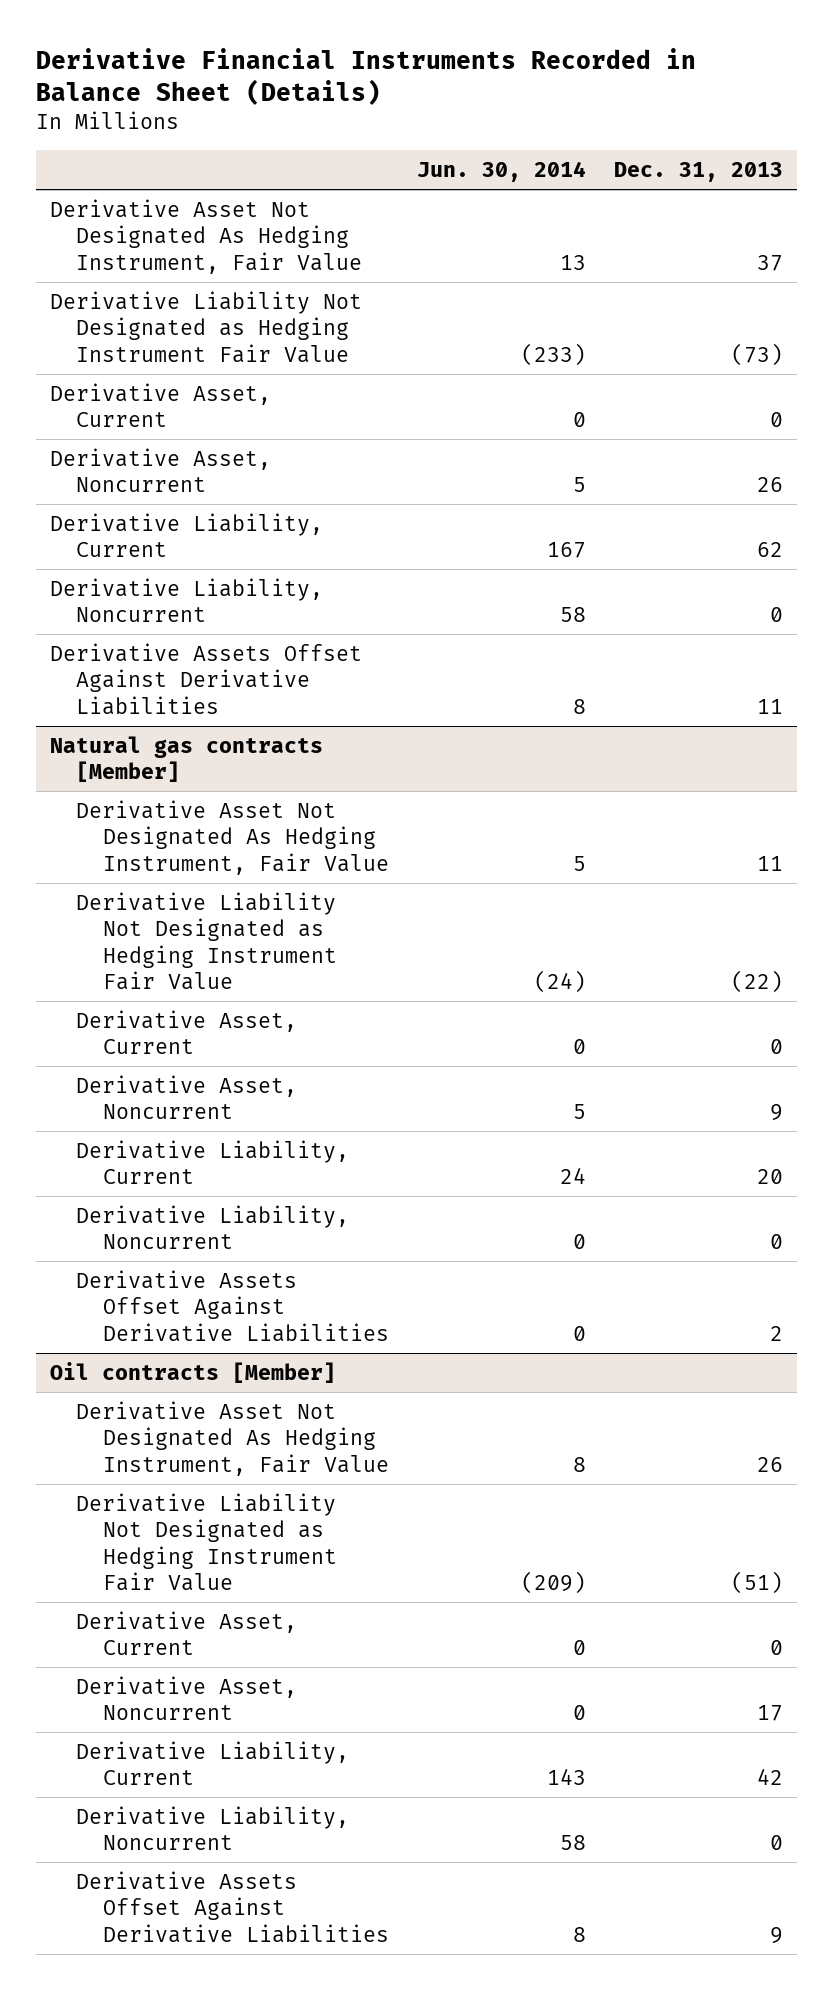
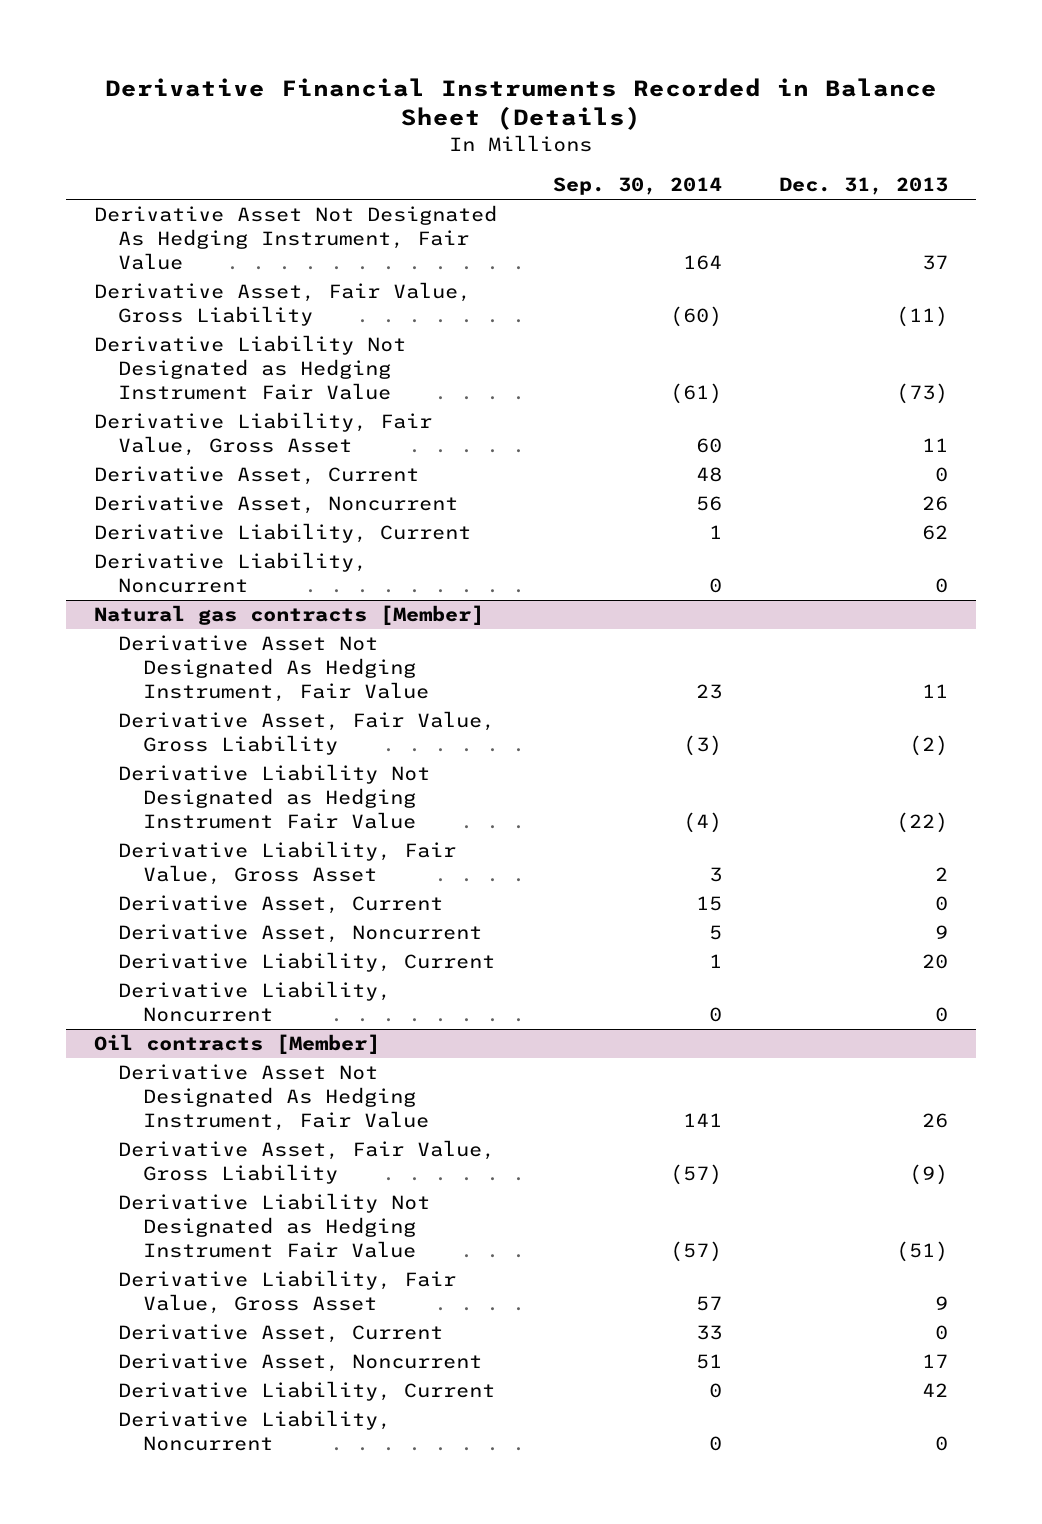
[416,160,586,182] Jun. 30, 2014 -> none
none -> [553,177,723,196] Sep. 30, 2014
none -> [94,282,472,326] Derivative Asset, Fair Value, Gross Liability
none -> [94,412,433,456] Derivative Liability, Fair Value, Gross Asset
[50,642,363,715] Derivative Assets Offset Against Derivative Liabilities -> none
none -> [118,711,496,755] Derivative Asset, Fair Value, Gross Liability
none -> [118,841,457,885] Derivative Liability, Fair Value, Gross Asset
[76,1269,389,1342] Derivative Assets Offset Against Derivative Liabilities -> none
none -> [118,1140,496,1184] Derivative Asset, Fair Value, Gross Liability
none -> [118,1270,457,1314] Derivative Liability, Fair Value, Gross Asset
[76,1870,389,1943] Derivative Assets Offset Against Derivative Liabilities -> none

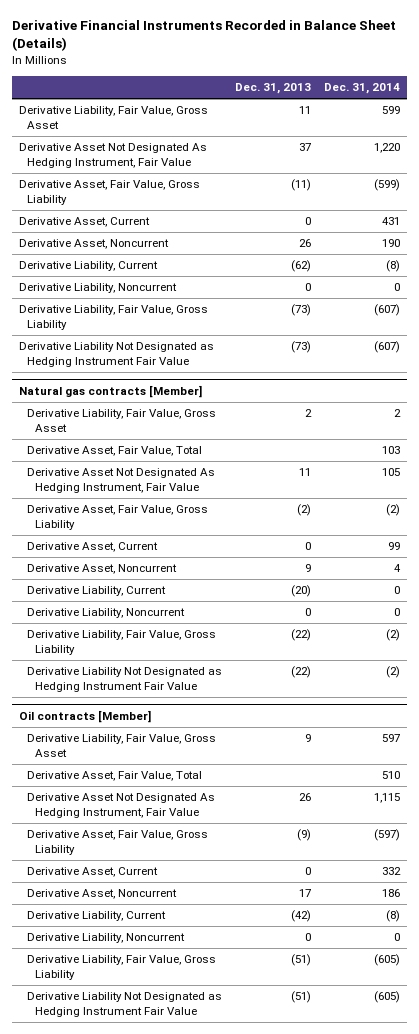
[553,177,723,196] Sep. 30, 2014 -> none
none -> [324,83,401,95] Dec. 31, 2014
[94,412,433,456] Derivative Liability, Fair Value, Gross Asset -> [18,106,208,130] Derivative Liability, Fair Value, Gross Asset
[921,525,948,541] 62 -> [291,260,312,273] (62)
none -> [18,305,208,331] Derivative Liability, Fair Value, Gross Liability
[94,335,407,400] Derivative Liability Not Designated as Hedging Instrument Fair Value -> [18,342,214,368] Derivative Liability Not Designated as Hedging Instrument Fair Value
[118,841,457,885] Derivative Liability, Fair Value, Gross Asset -> [27,409,217,433] Derivative Liability, Fair Value, Gross Asset
none -> [27,446,203,457] Derivative Asset, Fair Value, Total
[921,954,948,970] 20 -> [291,585,312,598] (20)
none -> [27,630,217,656] Derivative Liability, Fair Value, Gross Liability
[118,764,431,829] Derivative Liability Not Designated as Hedging Instrument Fair Value -> [27,667,223,693] Derivative Liability Not Designated as Hedging Instrument Fair Value
[118,1270,457,1314] Derivative Liability, Fair Value, Gross Asset -> [27,734,217,758] Derivative Liability, Fair Value, Gross Asset
none -> [27,771,203,782] Derivative Asset, Fair Value, Total
[921,1383,948,1398] 42 -> [291,910,312,923] (42)
none -> [27,955,217,981] Derivative Liability, Fair Value, Gross Liability
[118,1193,431,1258] Derivative Liability Not Designated as Hedging Instrument Fair Value -> [27,992,223,1018] Derivative Liability Not Designated as Hedging Instrument Fair Value

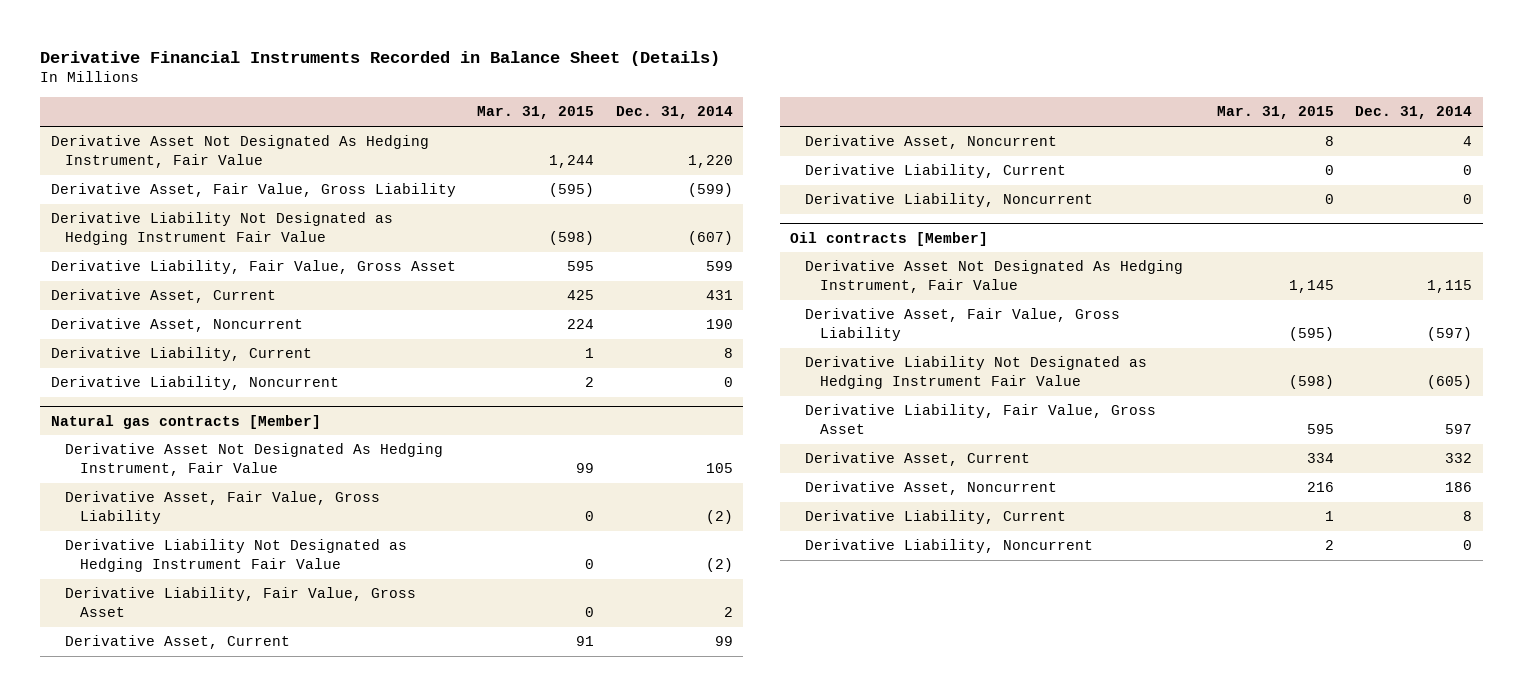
[235,83,312,95] Dec. 31, 2013 -> none
none -> [477,106,595,120] Mar. 31, 2015
[18,342,214,368] Derivative Liability Not Designated as Hedging Instrument Fair Value -> [50,212,393,245] Derivative Liability Not Designated as Hedging Instrument Fair Value
[18,106,208,130] Derivative Liability, Fair Value, Gross Asset -> [50,260,456,275] Derivative Liability, Fair Value, Gross Asset
[386,260,401,273] (8) -> [723,348,733,359] 8
[18,305,208,331] Derivative Liability, Fair Value, Gross Liability -> none
[27,446,203,457] Derivative Asset, Fair Value, Total -> none
[27,667,223,693] Derivative Liability Not Designated as Hedging Instrument Fair Value -> [65,539,408,572] Derivative Liability Not Designated as Hedging Instrument Fair Value
[27,409,217,433] Derivative Liability, Fair Value, Gross Asset -> [65,587,417,617] Derivative Liability, Fair Value, Gross Asset
[27,630,217,656] Derivative Liability, Fair Value, Gross Liability -> none
[27,771,203,782] Derivative Asset, Fair Value, Total -> none
[27,992,223,1018] Derivative Liability Not Designated as Hedging Instrument Fair Value -> [805,356,1148,389] Derivative Liability Not Designated as Hedging Instrument Fair Value
[27,734,217,758] Derivative Liability, Fair Value, Gross Asset -> [805,404,1157,434] Derivative Liability, Fair Value, Gross Asset
[386,910,401,923] (8) -> [1463,511,1473,522] 8
[27,955,217,981] Derivative Liability, Fair Value, Gross Liability -> none

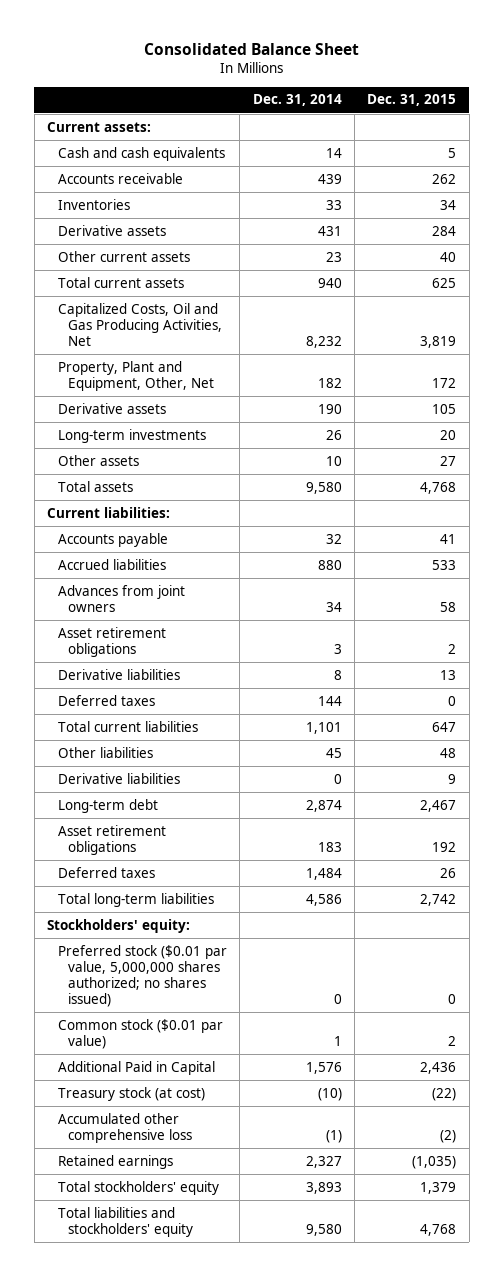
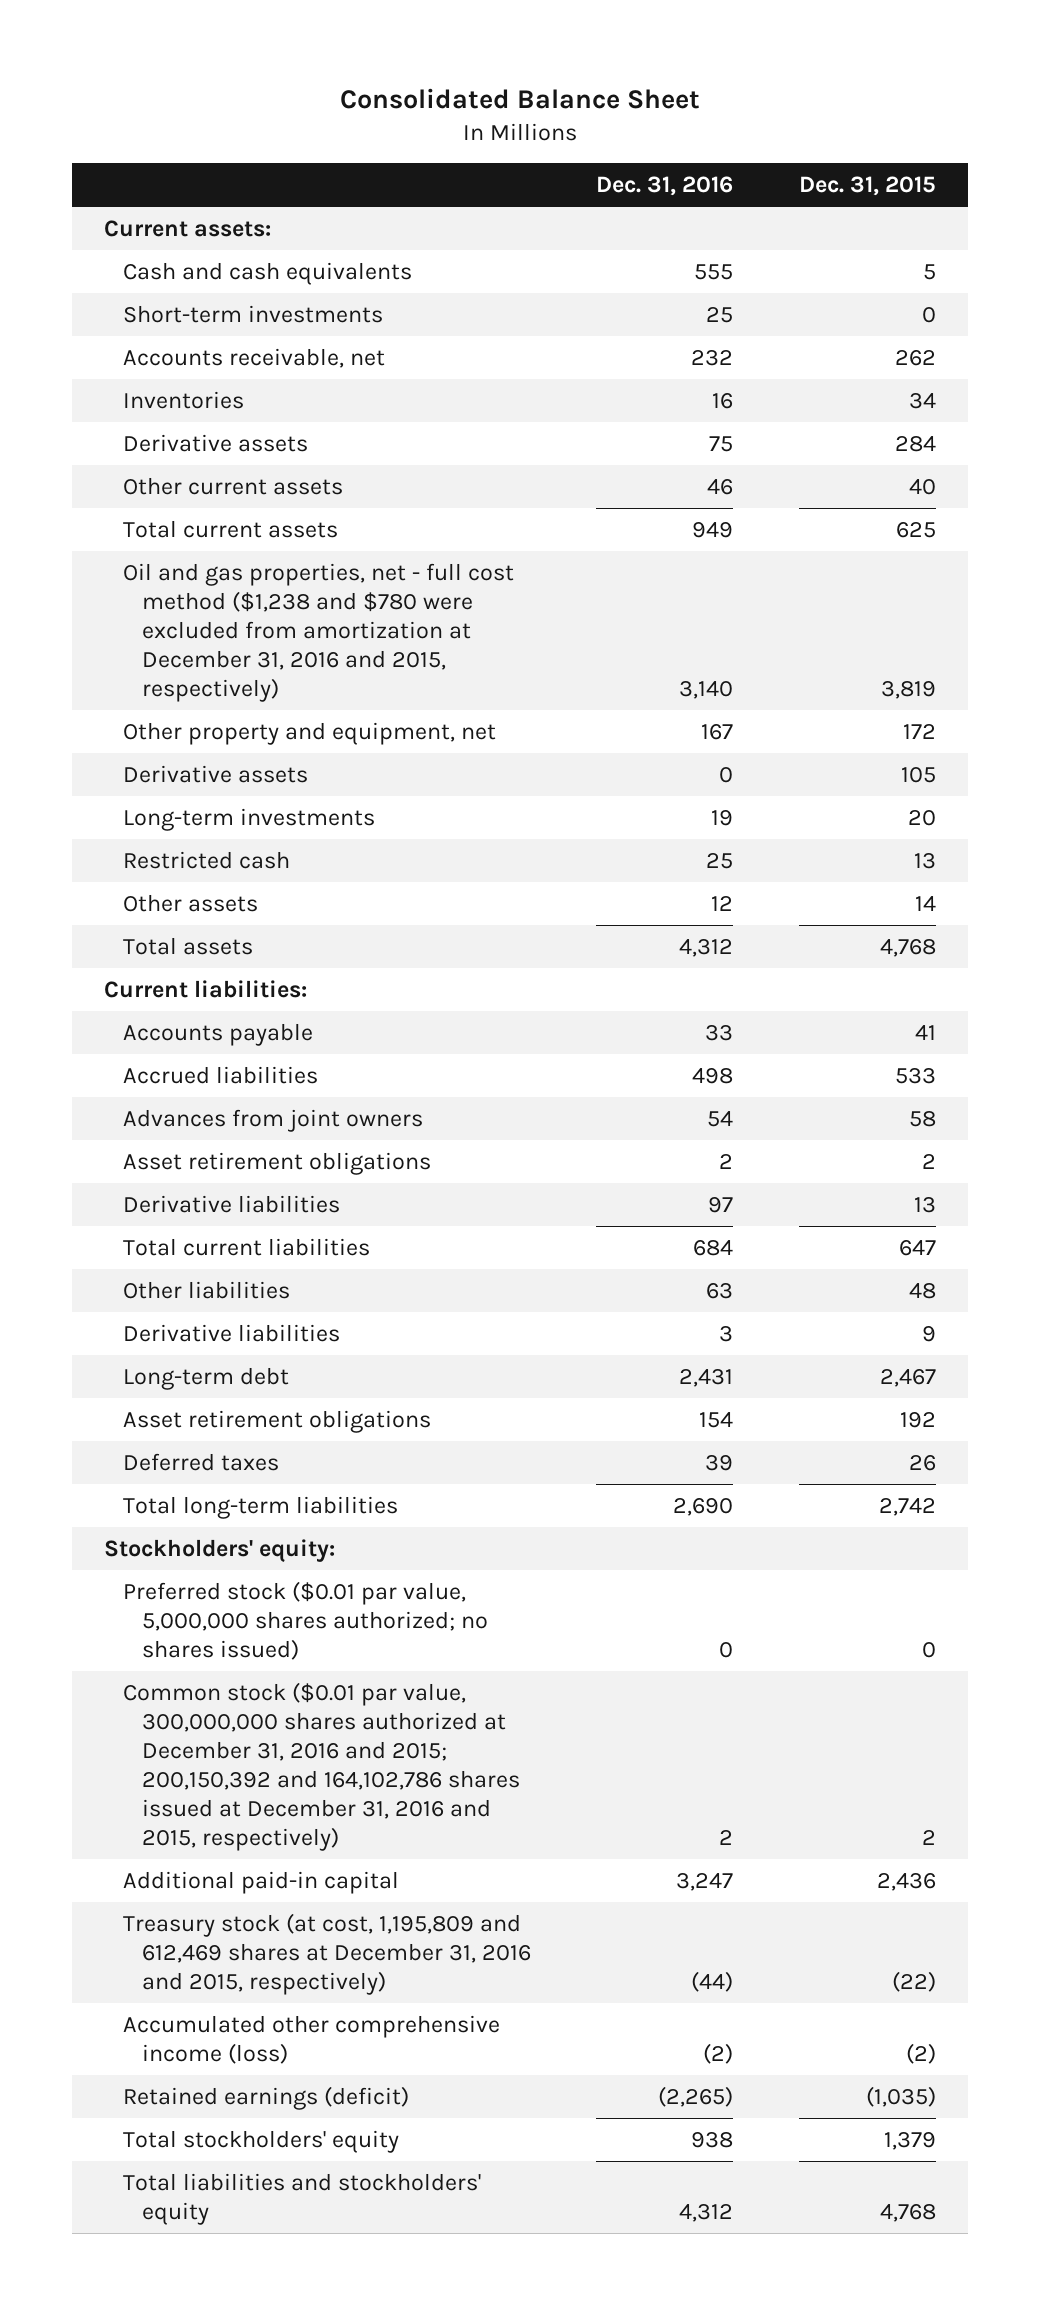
[252,94,342,107] Dec. 31, 2014 -> none
none -> [596,175,734,196] Dec. 31, 2016
none -> [123,304,384,323] Short-term investments
[57,172,183,184] Accounts receivable -> [123,347,386,368] Accounts receivable, net
[57,302,223,346] Capitalized Costs, Oil and Gas Producing Activities, Net -> [123,562,515,702] Oil and gas properties, net - full cost method ($1,238 and $780 were excluded from amortization at December 31, 2016 and 2015, respectively)
[57,360,215,391] Property, Plant and Equipment, Other, Net -> [123,721,497,745] Other property and equipment, net
none -> [123,850,291,869] Restricted cash
[440,455,457,466] 27 -> [914,895,936,911] 14
[57,694,155,706] Deferred taxes -> none
[57,1018,223,1049] Common stock ($0.01 par value) -> [123,1681,521,1851] Common stock ($0.01 par value, 300,000,000 shares authorized at December 31, 2016 and 2015; 200,150,392 and 164,102,786 shares issued at December 31, 2016 and 2015, respectively)
[57,1060,215,1075] Additional Paid in Capital -> [123,1870,400,1894] Additional paid-in capital
[57,1086,205,1101] Treasury stock (at cost) -> [123,1912,532,1995] Treasury stock (at cost, 1,195,809 and 612,469 shares at December 31, 2016 and 2015, respectively)
[57,1112,193,1143] Accumulated other comprehensive loss -> [123,2014,501,2064] Accumulated other comprehensive income (loss)
[57,1154,173,1169] Retained earnings -> [123,2085,410,2110] Retained earnings (deficit)

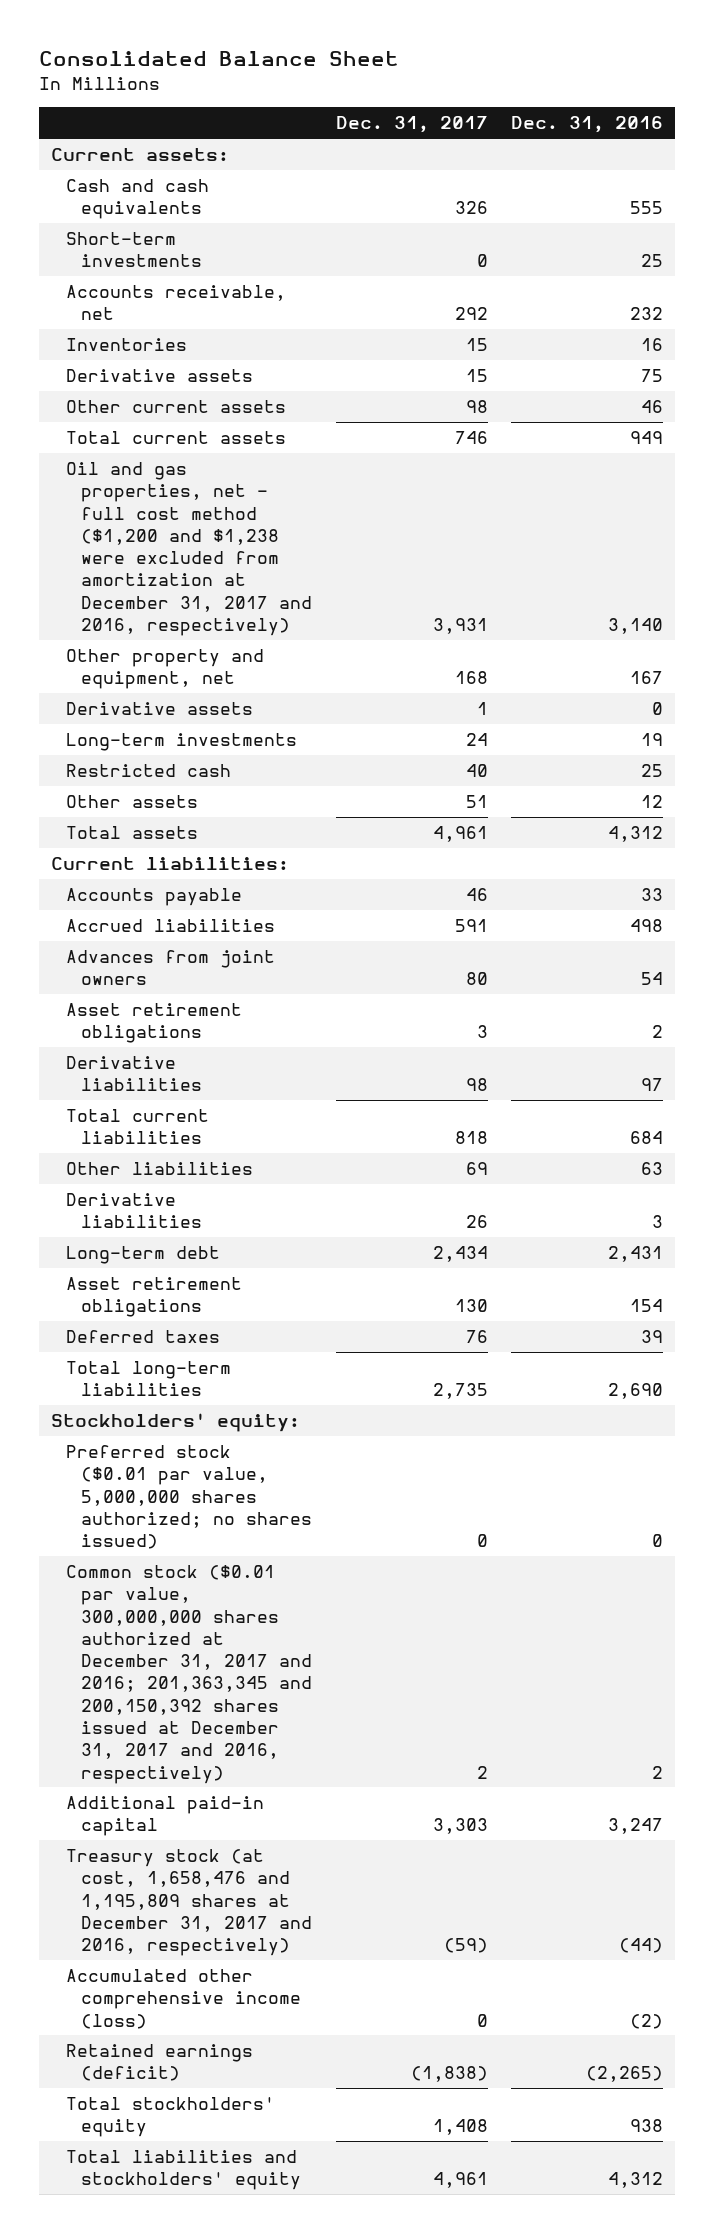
[798,175,936,196] Dec. 31, 2015 -> none
none -> [335,116,488,134] Dec. 31, 2017
[123,562,515,702] Oil and gas properties, net - full cost method ($1,238 and $780 were excluded from amortization at December 31, 2016 and 2015, respectively) -> [66,462,313,636] Oil and gas properties, net - full cost method ($1,200 and $1,238 were excluded from amortization at December 31, 2017 and 2016, respectively)
[123,1681,521,1851] Common stock ($0.01 par value, 300,000,000 shares authorized at December 31, 2016 and 2015; 200,150,392 and 164,102,786 shares issued at December 31, 2016 and 2015, respectively) -> [66,1565,313,1784] Common stock ($0.01 par value, 300,000,000 shares authorized at December 31, 2017 and 2016; 201,363,345 and 200,150,392 shares issued at December 31, 2017 and 2016, respectively)
[123,1912,532,1995] Treasury stock (at cost, 1,195,809 and 612,469 shares at December 31, 2016 and 2015, respectively) -> [66,1849,313,1957] Treasury stock (at cost, 1,658,476 and 1,195,809 shares at December 31, 2017 and 2016, respectively)

